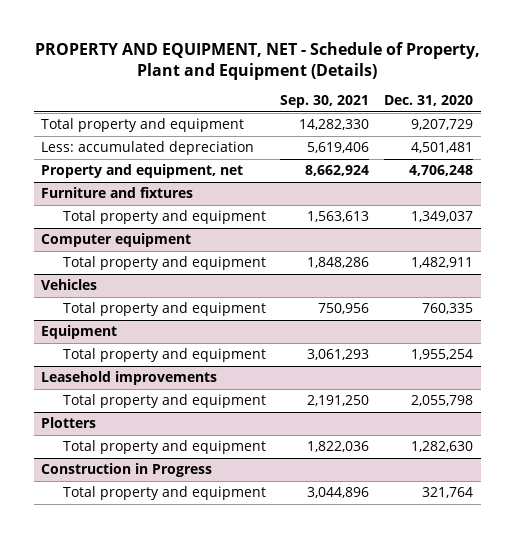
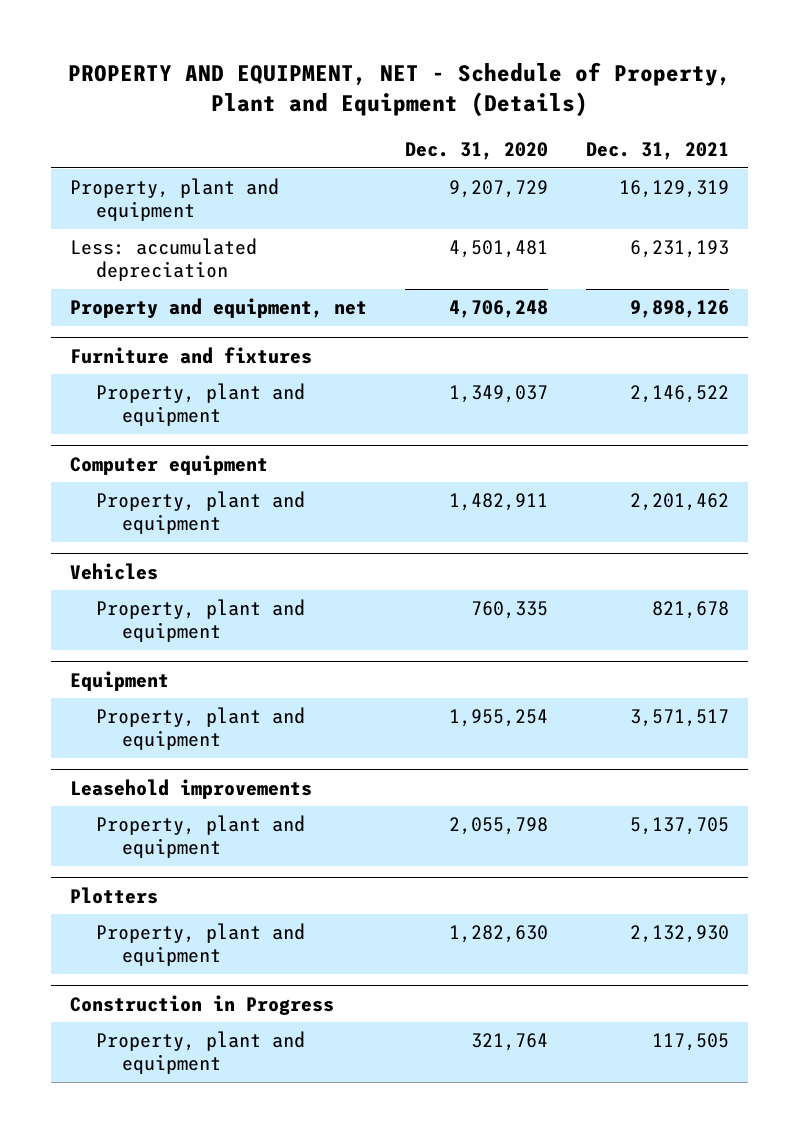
[280,95,370,109] Sep. 30, 2021 -> none
none -> [586,141,730,160] Dec. 31, 2021
[41,118,245,133] Total property and equipment -> [69,178,279,222] Property, plant and equipment
[62,210,266,225] Total property and equipment -> [96,383,306,427] Property, plant and equipment
[62,256,266,271] Total property and equipment -> [96,491,306,535] Property, plant and equipment
[62,302,266,317] Total property and equipment -> [96,599,306,643] Property, plant and equipment
[62,348,266,363] Total property and equipment -> [96,707,306,751] Property, plant and equipment
[62,394,266,409] Total property and equipment -> [96,815,306,859] Property, plant and equipment
[62,440,266,455] Total property and equipment -> [96,923,306,967] Property, plant and equipment
[62,486,266,501] Total property and equipment -> [96,1031,306,1075] Property, plant and equipment

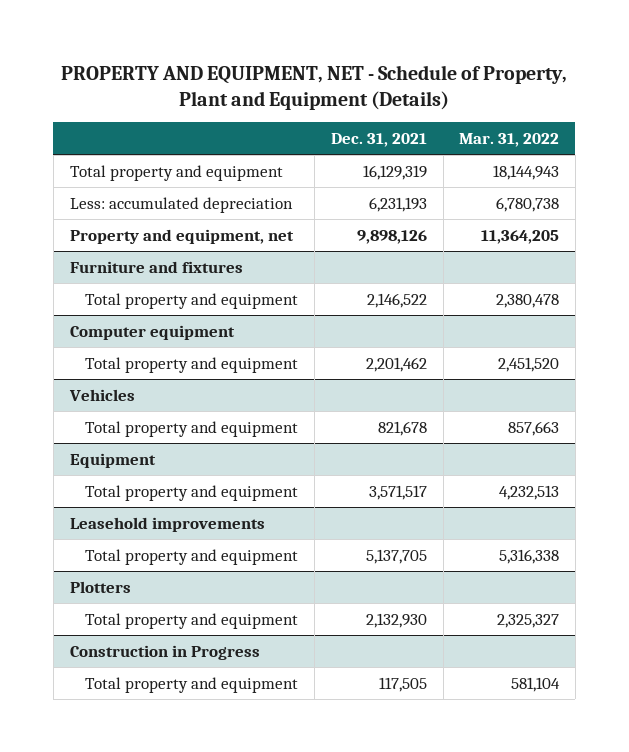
[405,141,549,160] Dec. 31, 2020 -> none
none -> [459,133,560,148] Mar. 31, 2022
[69,178,279,222] Property, plant and equipment -> [69,164,283,181] Total property and equipment
[96,383,306,427] Property, plant and equipment -> [85,292,299,309] Total property and equipment
[96,491,306,535] Property, plant and equipment -> [85,356,299,373] Total property and equipment
[96,599,306,643] Property, plant and equipment -> [85,420,299,437] Total property and equipment
[96,707,306,751] Property, plant and equipment -> [85,484,299,501] Total property and equipment
[96,815,306,859] Property, plant and equipment -> [85,548,299,565] Total property and equipment
[96,923,306,967] Property, plant and equipment -> [85,612,299,629] Total property and equipment
[96,1031,306,1075] Property, plant and equipment -> [85,676,299,693] Total property and equipment

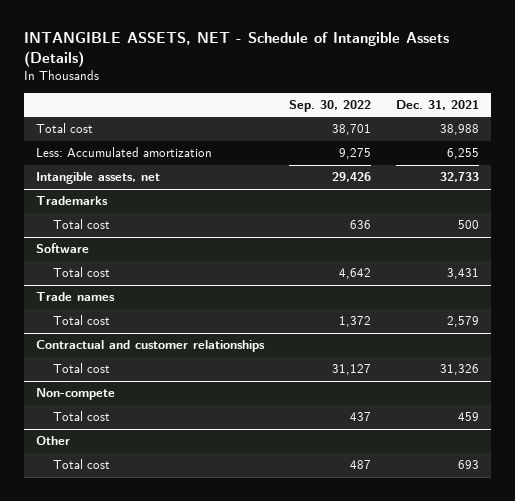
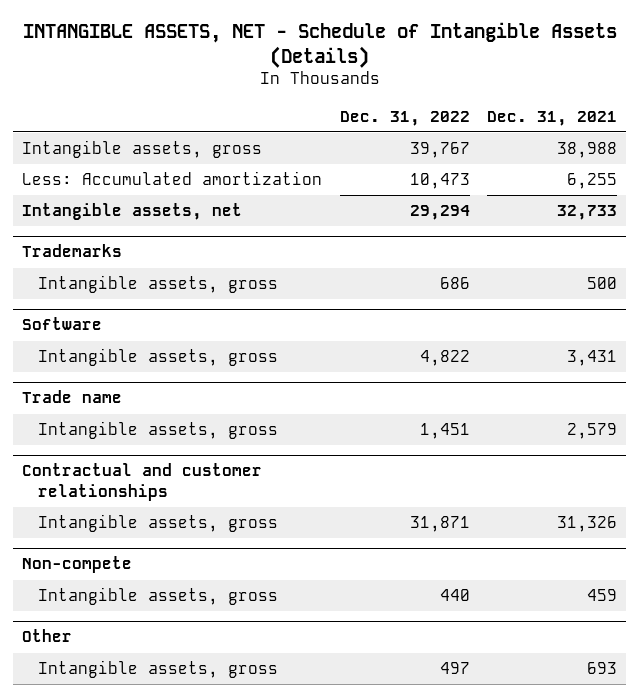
[288,99,371,112] Sep. 30, 2022 -> none
none -> [339,110,470,126] Dec. 31, 2022
[36,123,94,134] Total cost -> [22,140,263,159] Intangible assets, gross
[52,219,110,230] Total cost -> [37,275,278,294] Intangible assets, gross
[52,267,110,278] Total cost -> [37,348,278,367] Intangible assets, gross
[36,292,116,302] Trade names -> [22,390,123,404] Trade name
[52,315,110,326] Total cost -> [37,421,278,440] Intangible assets, gross
[52,363,110,374] Total cost -> [37,514,278,533] Intangible assets, gross
[52,411,110,422] Total cost -> [37,587,278,606] Intangible assets, gross
[52,459,110,470] Total cost -> [37,660,278,679] Intangible assets, gross

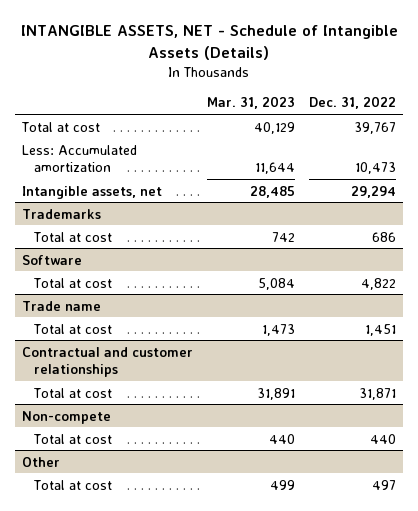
[487,110,618,126] Dec. 31, 2021 -> none
none -> [206,96,295,110] Mar. 31, 2023
[22,140,263,159] Intangible assets, gross -> [20,121,100,132] Total at cost
[37,275,278,294] Intangible assets, gross -> [32,231,112,242] Total at cost
[37,348,278,367] Intangible assets, gross -> [32,277,112,288] Total at cost
[37,421,278,440] Intangible assets, gross -> [32,323,112,334] Total at cost
[37,514,278,533] Intangible assets, gross -> [32,387,112,398] Total at cost
[37,587,278,606] Intangible assets, gross -> [32,433,112,444] Total at cost
[37,660,278,679] Intangible assets, gross -> [32,479,112,490] Total at cost

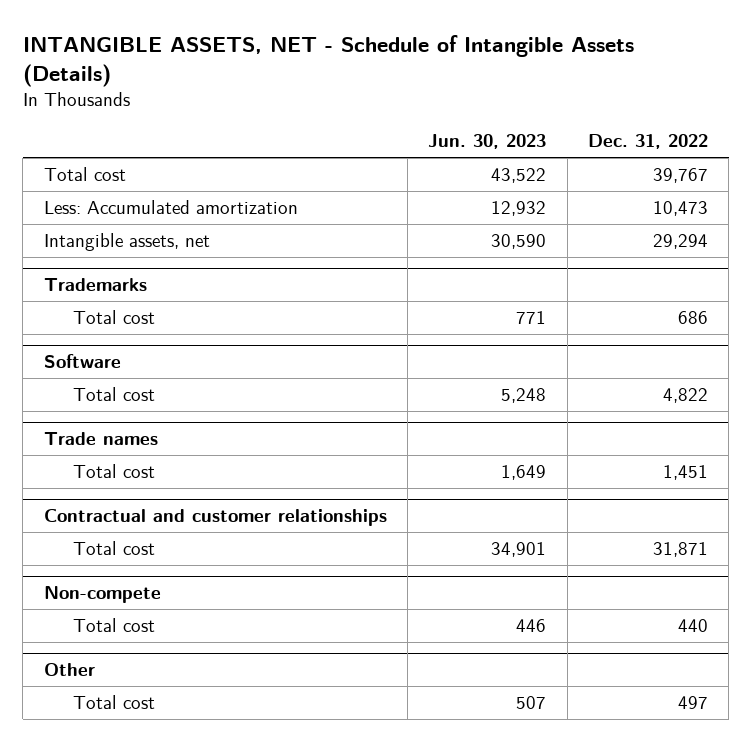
[206,96,295,110] Mar. 31, 2023 -> none
none -> [428,134,547,150] Jun. 30, 2023
[20,121,100,132] Total at cost -> [43,167,126,182] Total cost
[32,231,112,242] Total at cost -> [72,310,155,325] Total cost
[32,277,112,288] Total at cost -> [72,387,155,402] Total cost
[21,300,101,311] Trade name -> [43,432,158,446] Trade names
[32,323,112,334] Total at cost -> [72,464,155,479] Total cost
[32,387,112,398] Total at cost -> [72,541,155,556] Total cost
[32,433,112,444] Total at cost -> [72,618,155,633] Total cost
[32,479,112,490] Total at cost -> [72,695,155,710] Total cost

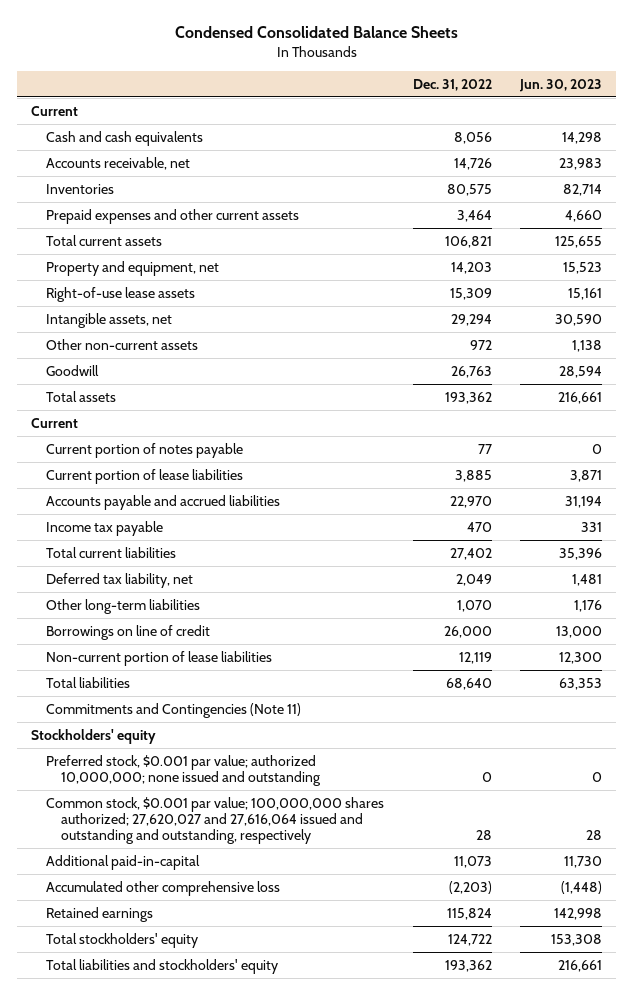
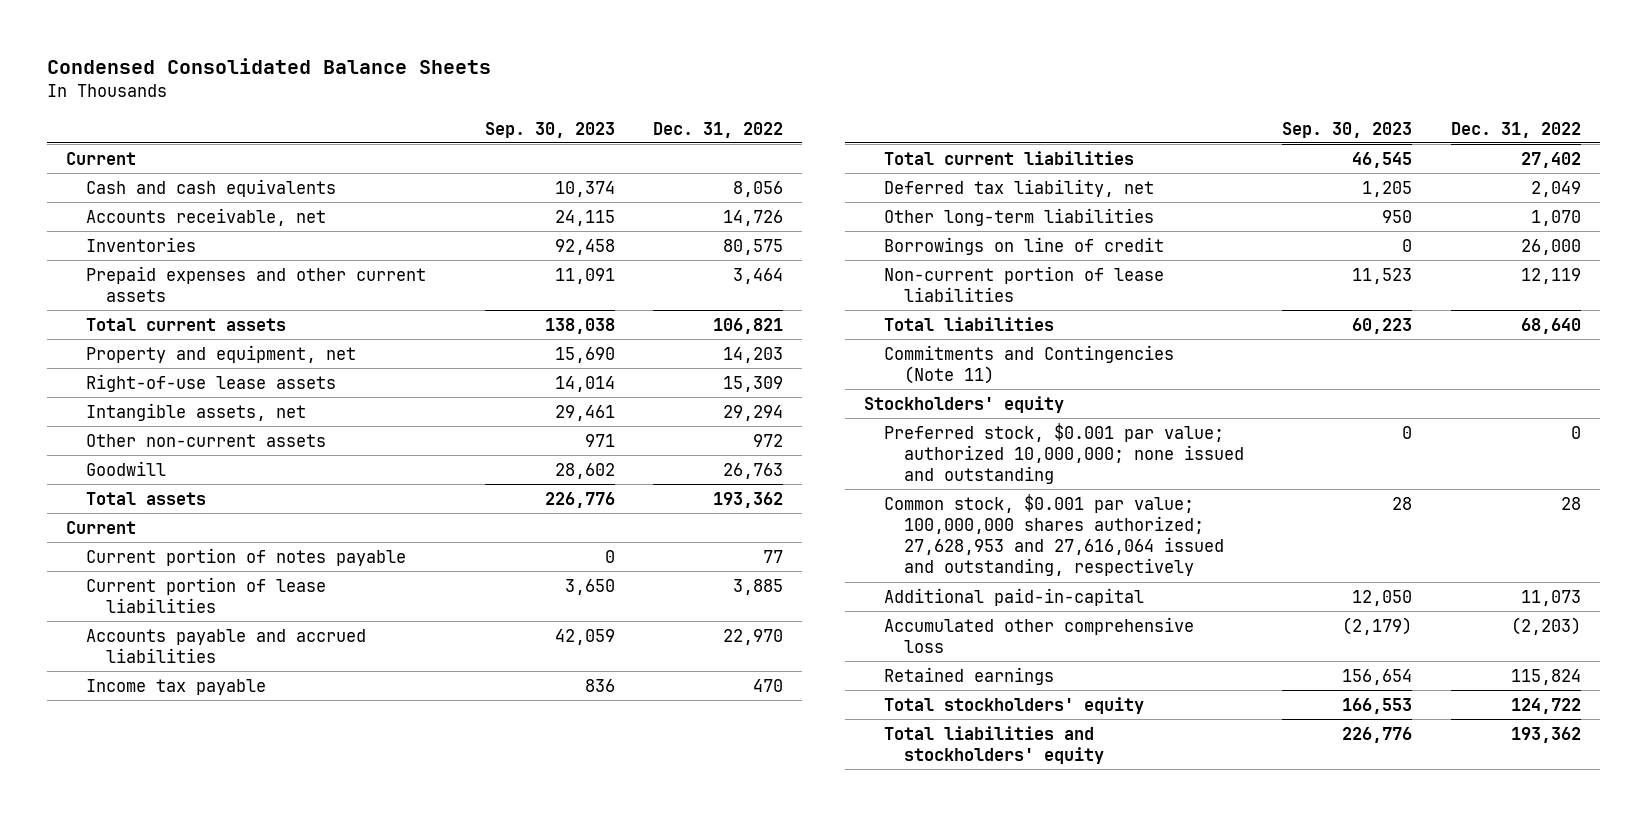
[519,78,603,92] Jun. 30, 2023 -> none
none -> [484,121,615,138] Sep. 30, 2023
[46,796,385,845] Common stock, $0.001 par value; 100,000,000 shares authorized; 27,620,027 and 27,616,064 issued and outstanding and outstanding, respectively -> [884,493,1225,577] Common stock, $0.001 par value; 100,000,000 shares authorized; 27,628,953 and 27,616,064 issued and outstanding, respectively

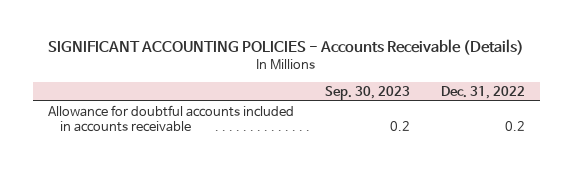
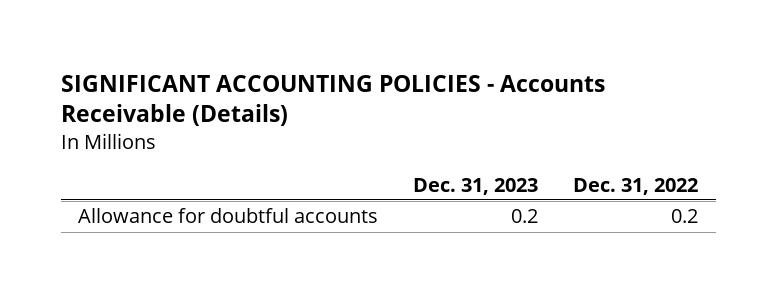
[324,85,410,100] Sep. 30, 2023 -> none
none -> [413,177,539,195] Dec. 31, 2023
[48,104,295,133] Allowance for doubtful accounts included in accounts receivable -> [78,208,379,224] Allowance for doubtful accounts

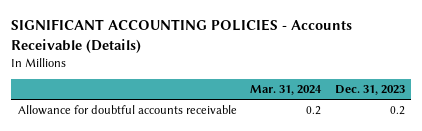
[573,177,699,195] Dec. 31, 2022 -> none
none -> [250,85,323,96] Mar. 31, 2024
[78,208,379,224] Allowance for doubtful accounts -> [17,104,237,115] Allowance for doubtful accounts receivable

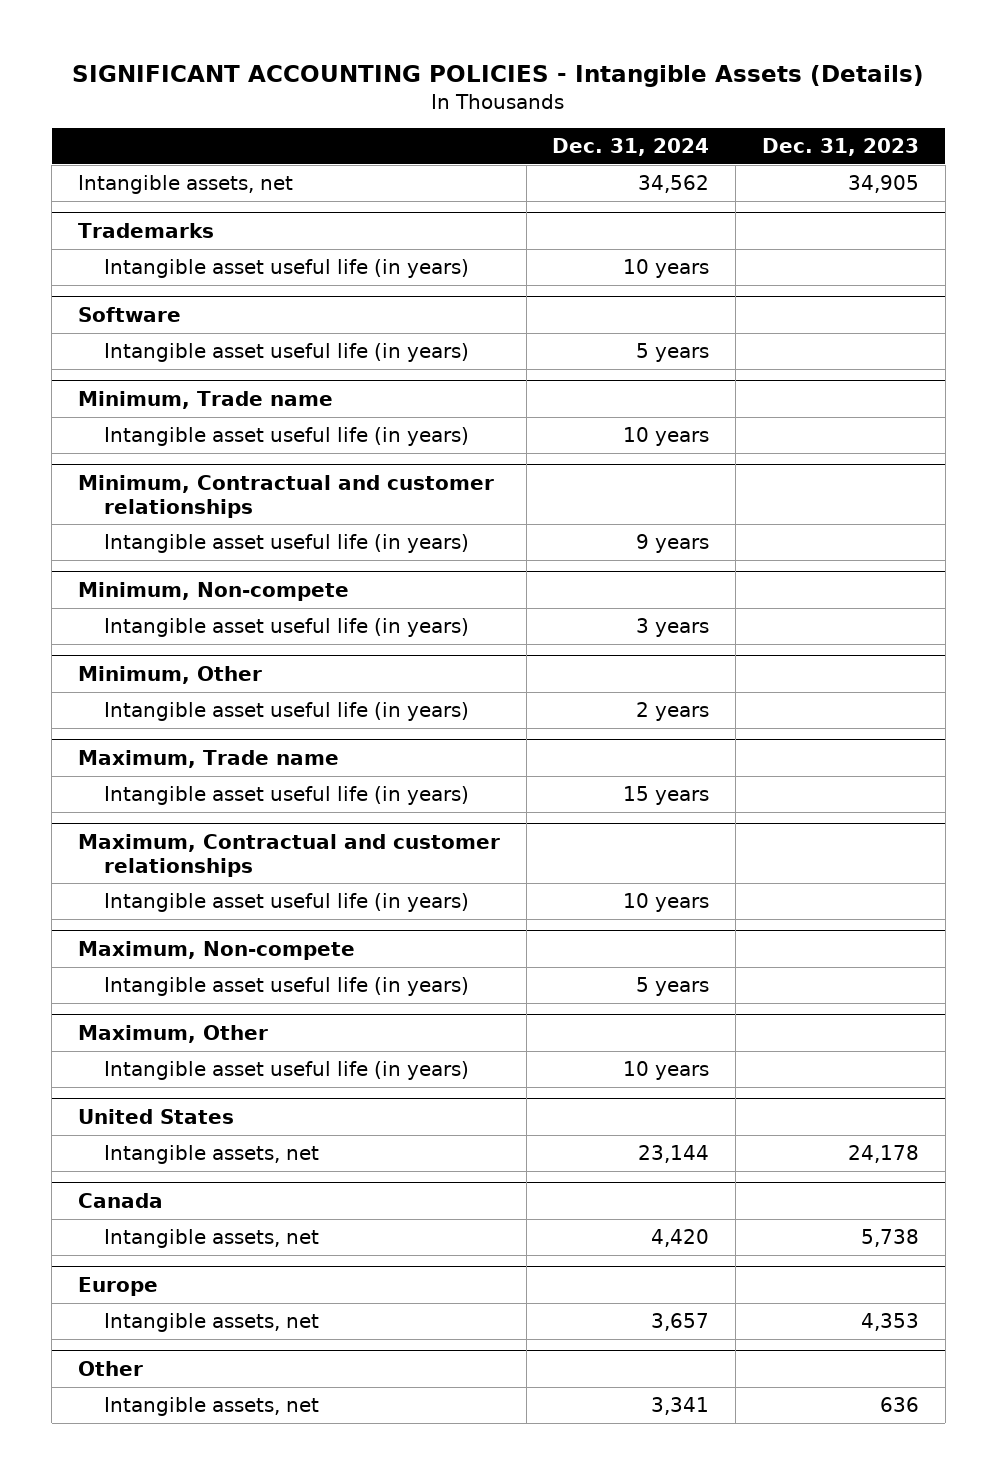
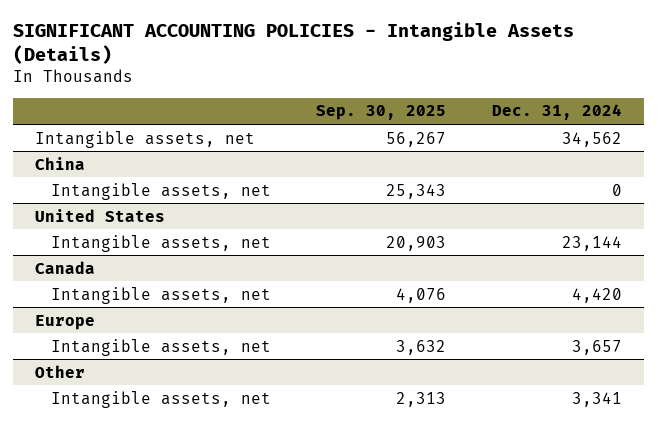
[761,138,919,157] Dec. 31, 2023 -> none
none -> [316,105,447,121] Sep. 30, 2025
[78,222,215,238] Trademarks -> none
[104,258,470,278] Intangible asset useful life (in years) -> none
[78,306,182,322] Software -> none
[104,342,470,362] Intangible asset useful life (in years) -> none
[78,390,334,409] Minimum, Trade name -> none
[104,426,470,446] Intangible asset useful life (in years) -> none
[78,474,495,518] Minimum, Contractual and customer relationships -> none
[104,533,470,553] Intangible asset useful life (in years) -> none
[78,581,350,601] Minimum, Non-compete -> none
[104,617,470,637] Intangible asset useful life (in years) -> none
[78,665,263,684] Minimum, Other -> none
[104,701,470,721] Intangible asset useful life (in years) -> none
[78,749,340,768] Maximum, Trade name -> none
[104,785,470,805] Intangible asset useful life (in years) -> none
[78,833,501,877] Maximum, Contractual and customer relationships -> none
[104,892,470,912] Intangible asset useful life (in years) -> none
[78,940,356,960] Maximum, Non-compete -> none
[104,976,470,996] Intangible asset useful life (in years) -> none
[78,1024,269,1043] Maximum, Other -> none
[104,1060,470,1080] Intangible asset useful life (in years) -> none
none -> [35,156,86,170] China
none -> [51,182,272,200] Intangible assets, net

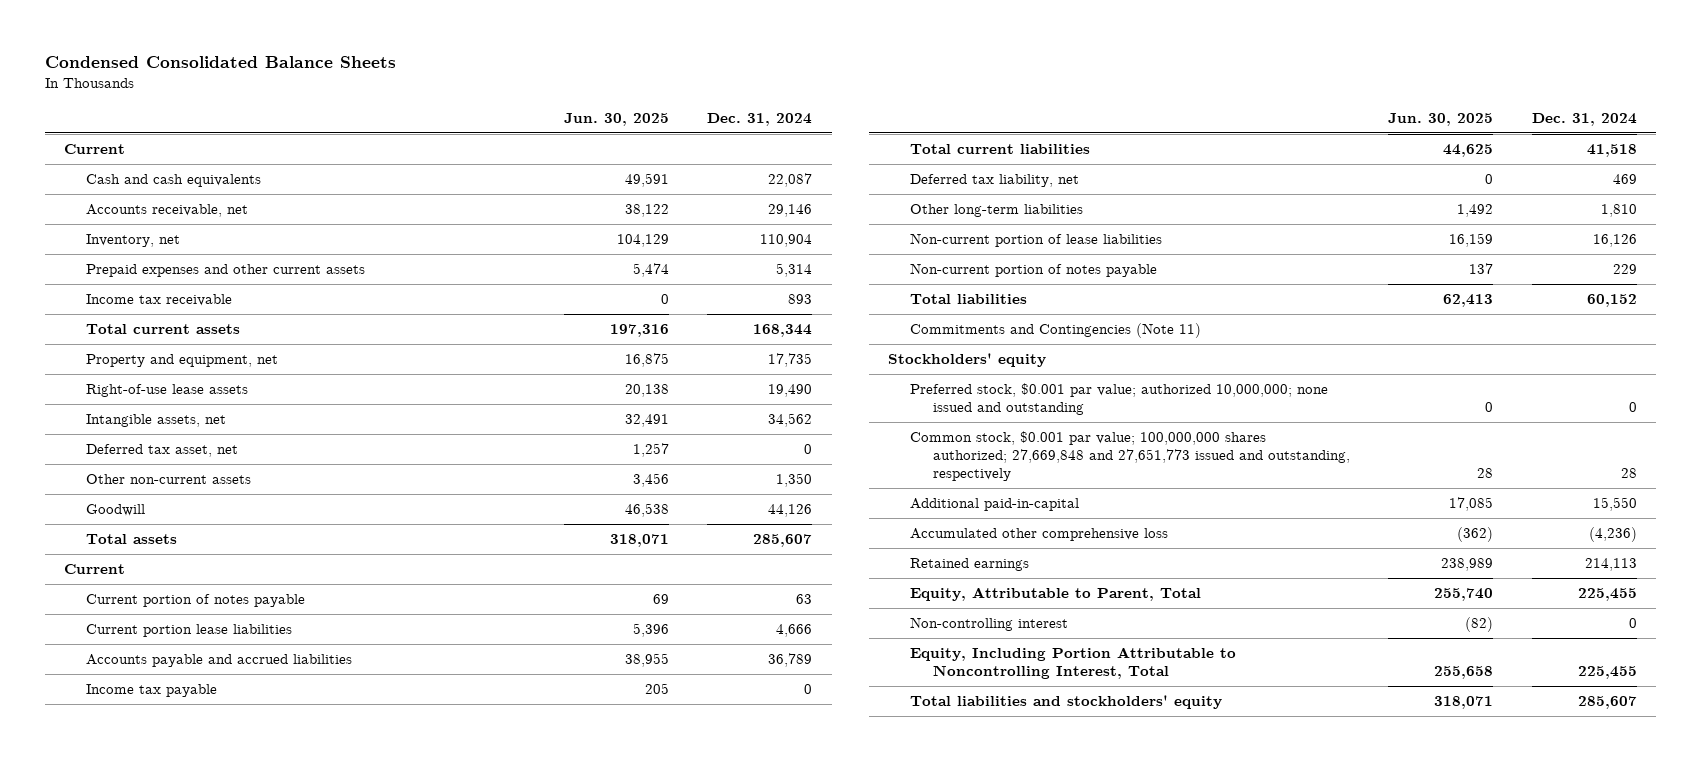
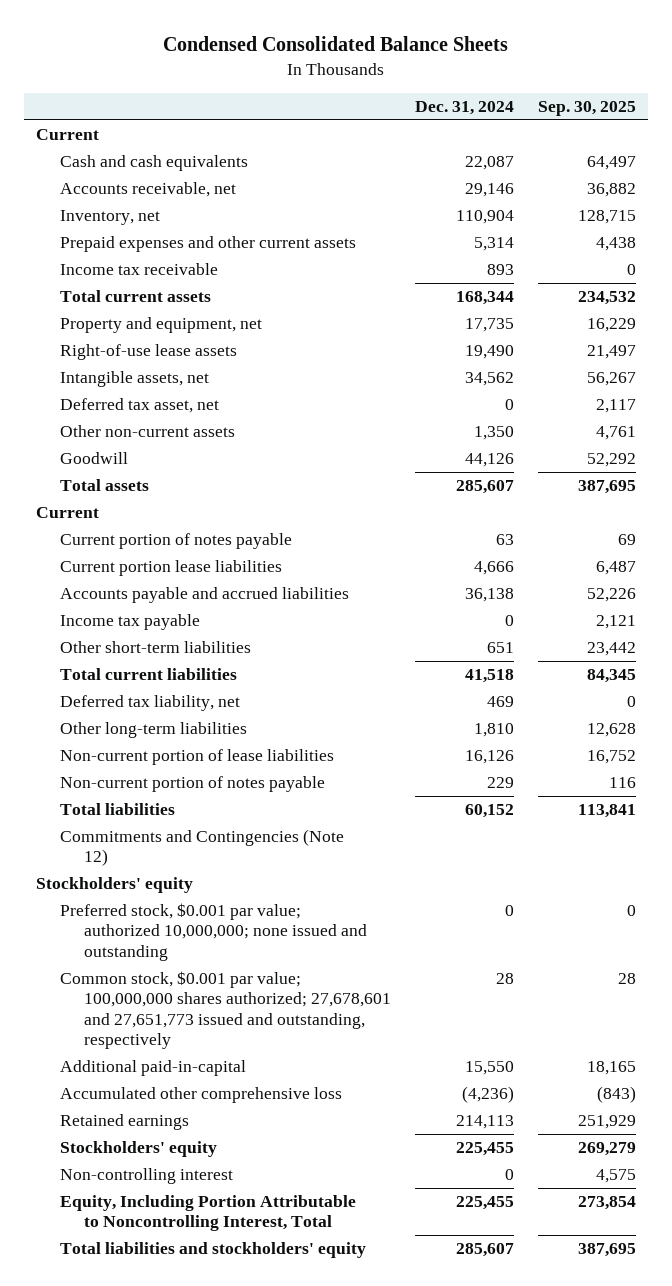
[563,112,669,126] Jun. 30, 2025 -> none
none -> [538,100,637,116] Sep. 30, 2025
[768,652,813,667] 36,789 -> [465,588,515,603] 36,138
none -> [60,641,252,654] Other short-term liabilities
[910,322,1202,338] Commitments and Contingencies (Note 11) -> [60,829,345,867] Commitments and Contingencies (Note 12)
[910,430,1350,482] Common stock, $0.001 par value; 100,000,000 shares authorized; 27,669,848 and 27,651,773 issued and outstanding, respectively -> [60,971,392,1050] Common stock, $0.001 par value; 100,000,000 shares authorized; 27,678,601 and 27,651,773 issued and outstanding, respectively
[910,586,1202,601] Equity, Attributable to Parent, Total -> [60,1141,218,1158] Stockholders' equity

